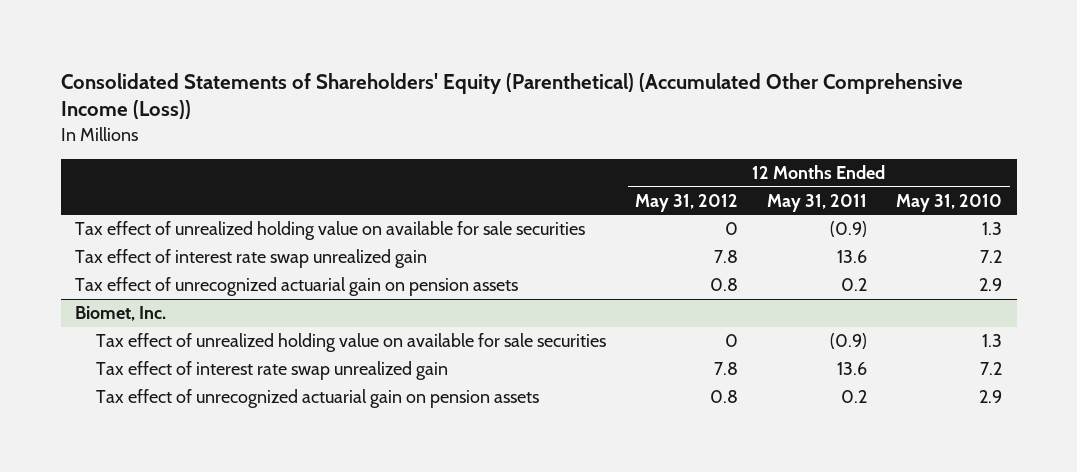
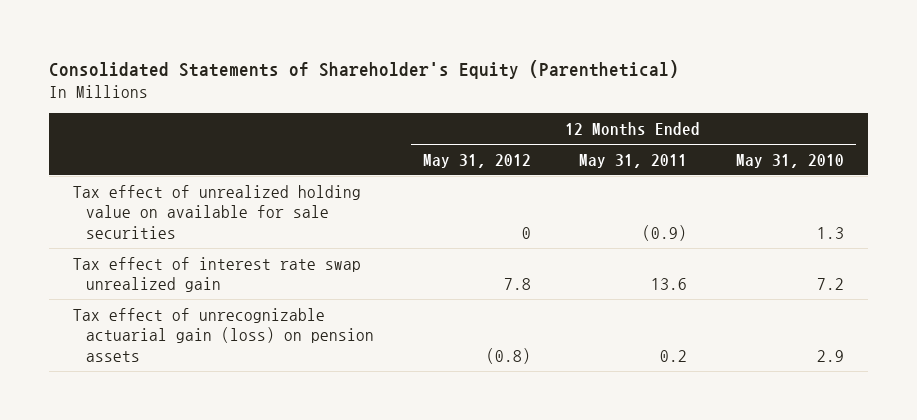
[60,72,963,120] Consolidated Statements of Shareholders' Equity (Parenthetical) (Accumulated Other Comprehensive Income (Loss)) -> [49,59,680,79] Consolidated Statements of Shareholder's Equity (Parenthetical)
[75,306,167,322] Biomet, Inc. -> none
[96,333,607,353] Tax effect of unrealized holding value on available for sale securities -> none
[96,361,449,381] Tax effect of interest rate swap unrealized gain -> none
[96,389,540,409] Tax effect of unrecognized actuarial gain on pension assets -> none
[75,277,519,297] Tax effect of unrecognized actuarial gain on pension assets -> [73,307,375,362] Tax effect of unrecognizable actuarial gain (loss) on pension assets
[710,278,739,292] 0.8 -> [485,347,531,364] (0.8)

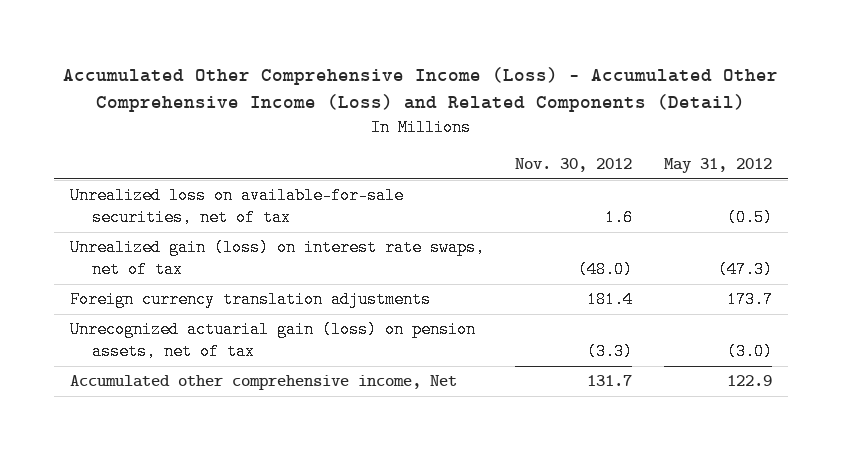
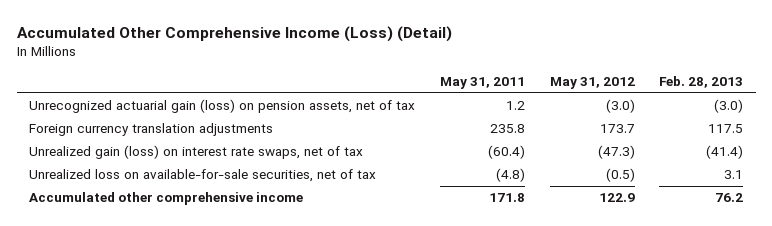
[62,67,778,113] Accumulated Other Comprehensive Income (Loss) - Accumulated Other Comprehensive Income (Loss) and Related Components (Detail) -> [16,25,452,42] Accumulated Other Comprehensive Income (Loss) (Detail)
[515,158,633,173] Nov. 30, 2012 -> none
none -> [439,77,525,90] May 31, 2011
none -> [659,76,744,89] Feb. 28, 2013
[69,291,431,309] Foreign currency translation adjustments -> [29,123,274,137] Foreign currency translation adjustments
[69,239,485,279] Unrealized gain (loss) on interest rate swaps, net of tax -> [29,145,364,160] Unrealized gain (loss) on interest rate swaps, net of tax
[69,187,404,227] Unrealized loss on available-for-sale securities, net of tax -> [29,169,377,183] Unrealized loss on available-for-sale securities, net of tax
[69,375,457,391] Accumulated other comprehensive income, Net -> [29,192,304,206] Accumulated other comprehensive income

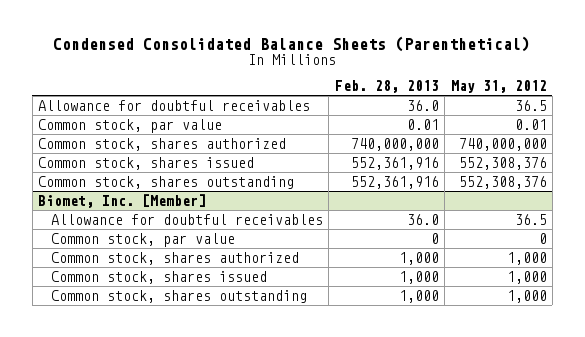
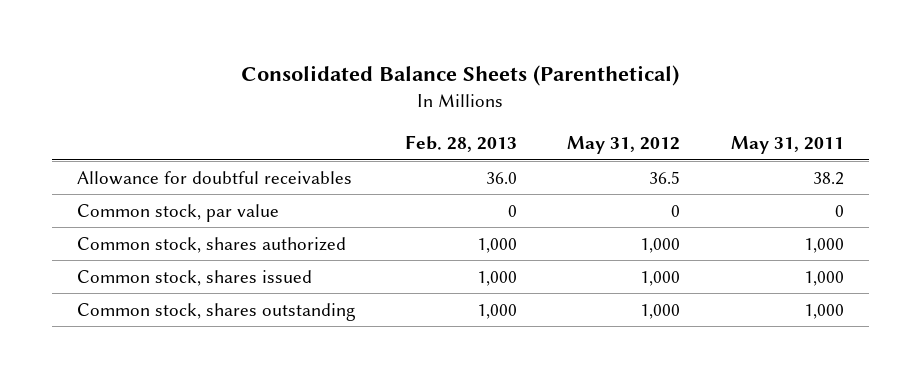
[53,35,531,52] Condensed Consolidated Balance Sheets (Parenthetical) -> [241,65,680,87] Consolidated Balance Sheets (Parenthetical)
none -> [730,136,844,155] May 31, 2011
[38,118,223,133] Common stock, par value -> none
[38,137,287,151] Common stock, shares authorized -> none
[38,156,255,170] Common stock, shares issued -> none
[38,175,295,189] Common stock, shares outstanding -> none
[38,193,207,208] Biomet, Inc. [Member] -> none
[50,213,323,225] Allowance for doubtful receivables -> none

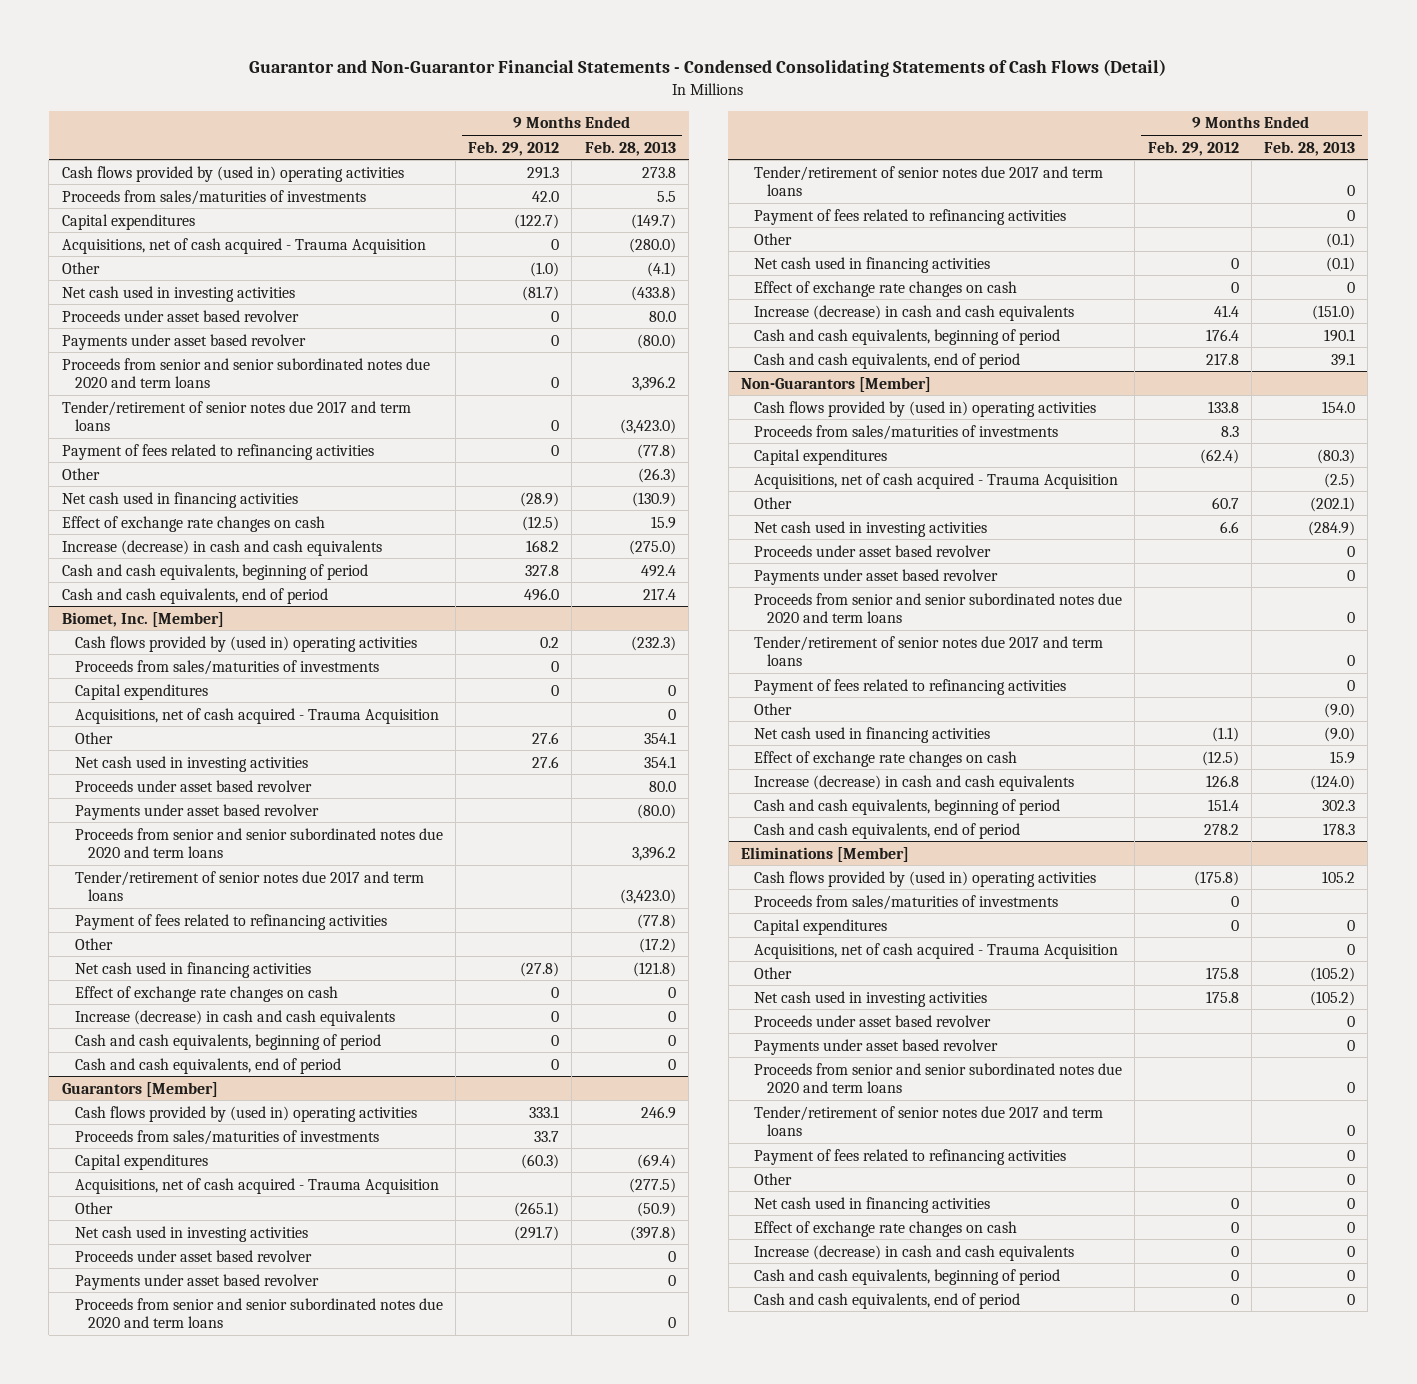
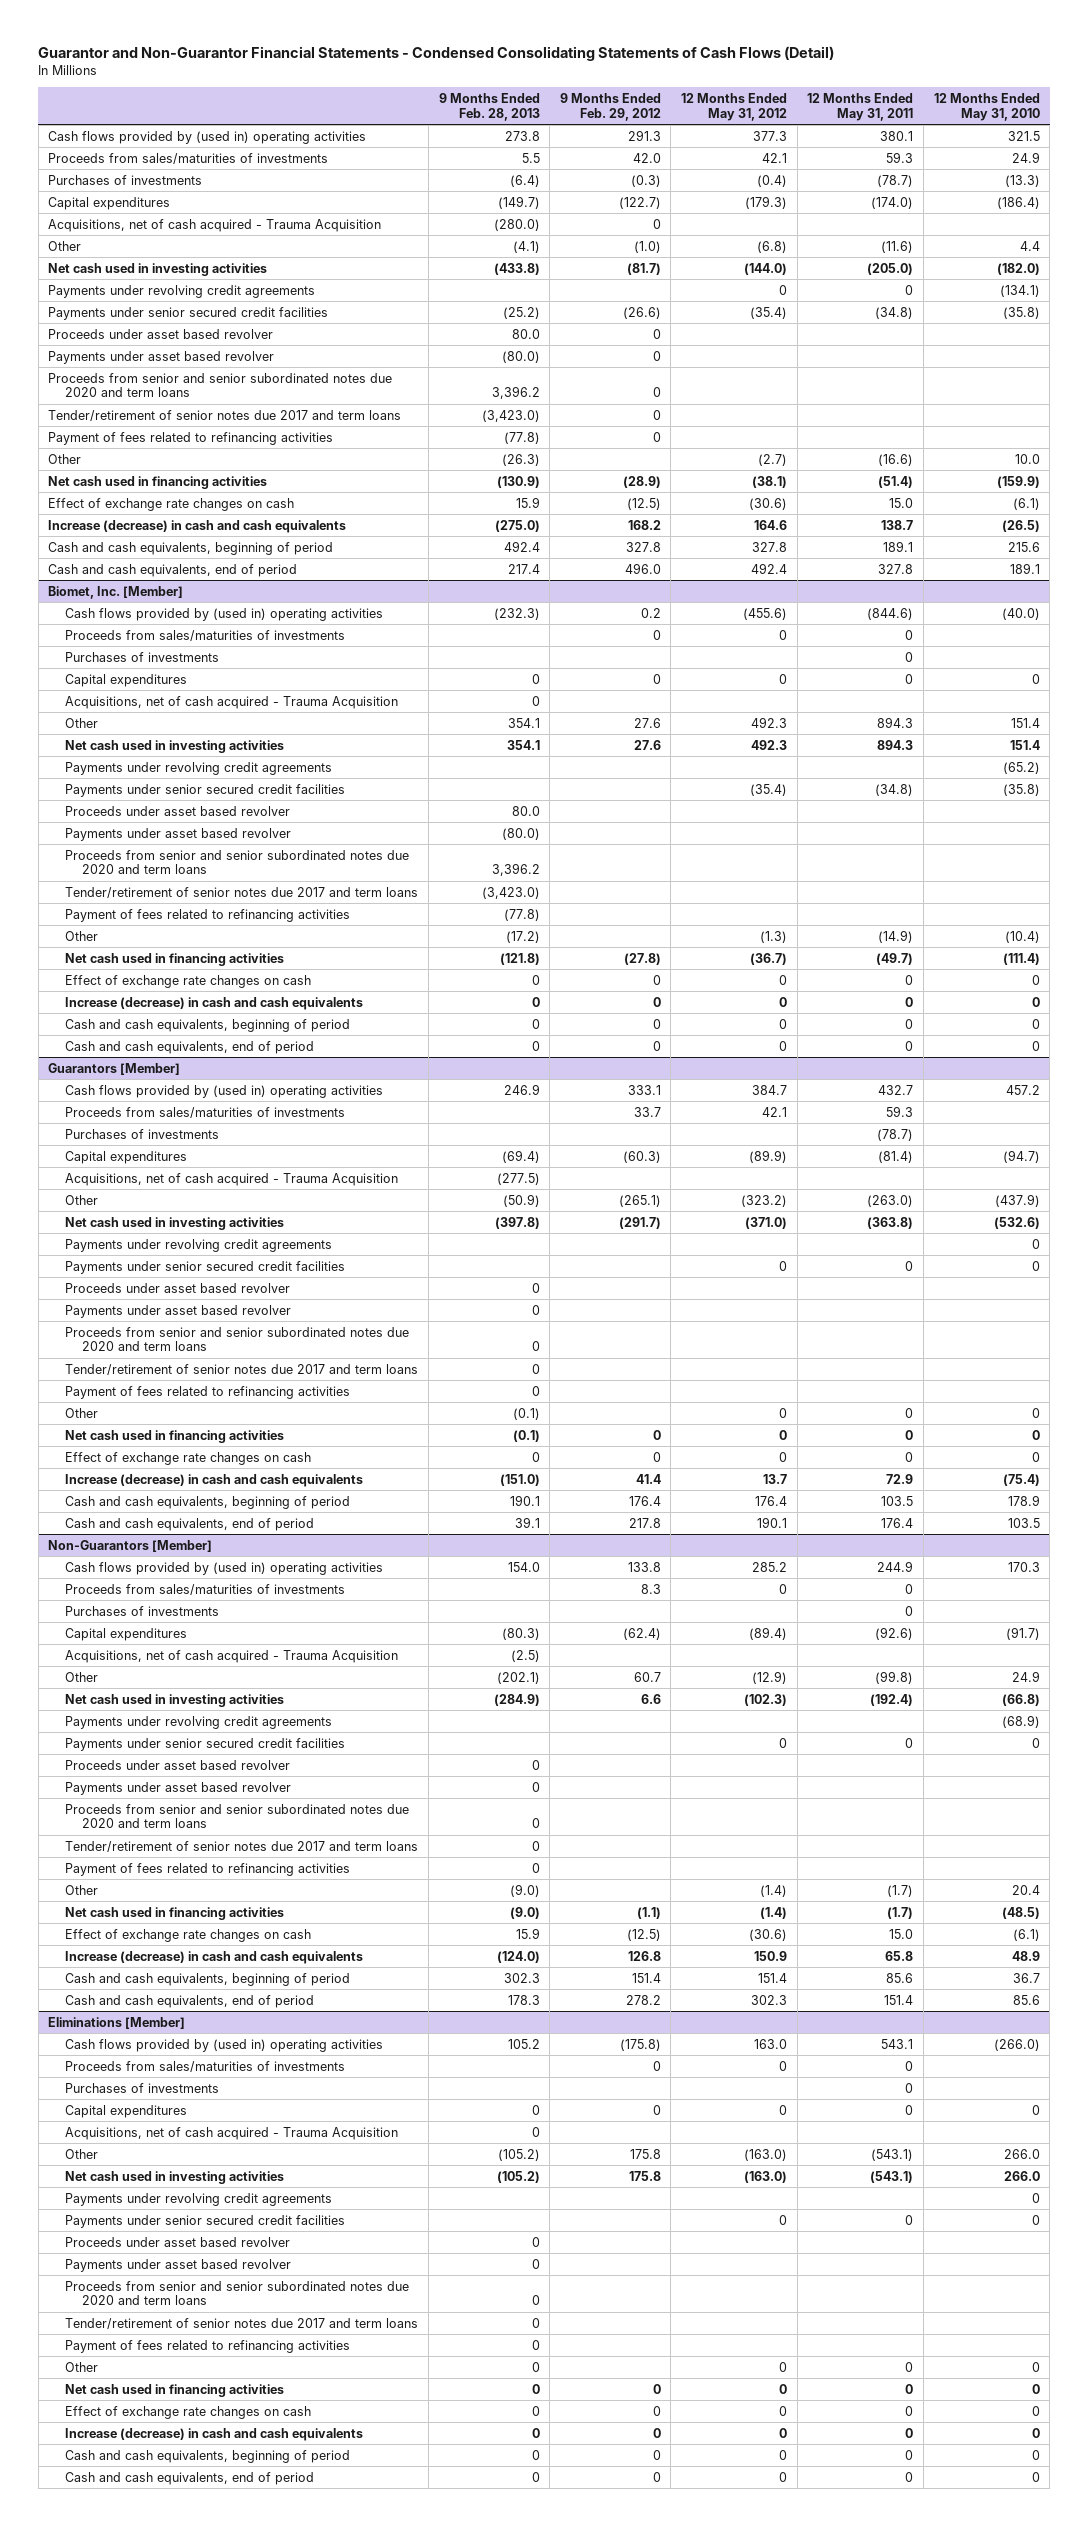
none -> [681,92,788,121] 12 Months Ended May 31, 2012
none -> [807,92,914,121] 12 Months Ended May 31, 2011
none -> [933,92,1040,121] 12 Months Ended May 31, 2010
none -> [48,174,203,185] Purchases of investments
none -> [48,284,316,298] Payments under revolving credit agreements
none -> [48,306,329,320] Payments under senior secured credit facilities
none -> [65,651,220,662] Purchases of investments
none -> [65,761,333,775] Payments under revolving credit agreements
none -> [65,783,346,797] Payments under senior secured credit facilities
none -> [65,1128,220,1139] Purchases of investments
none -> [65,1238,333,1252] Payments under revolving credit agreements
none -> [65,1260,346,1274] Payments under senior secured credit facilities
none -> [65,1605,220,1616] Purchases of investments
none -> [65,1715,333,1729] Payments under revolving credit agreements
none -> [65,1737,346,1751] Payments under senior secured credit facilities
none -> [65,2082,220,2093] Purchases of investments
none -> [65,2192,333,2206] Payments under revolving credit agreements
none -> [65,2214,346,2228] Payments under senior secured credit facilities

